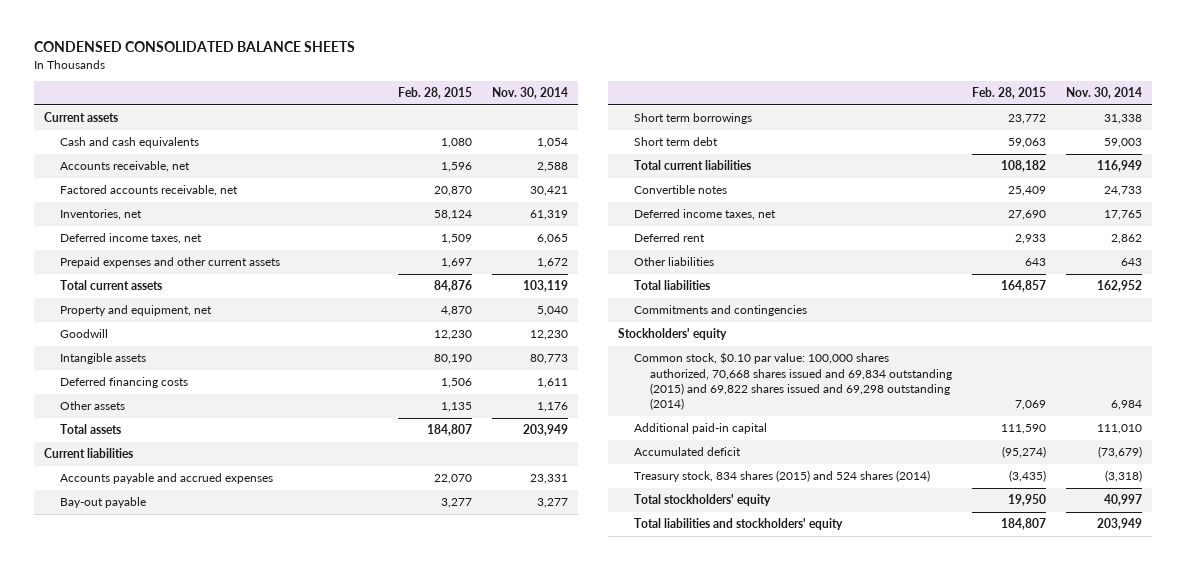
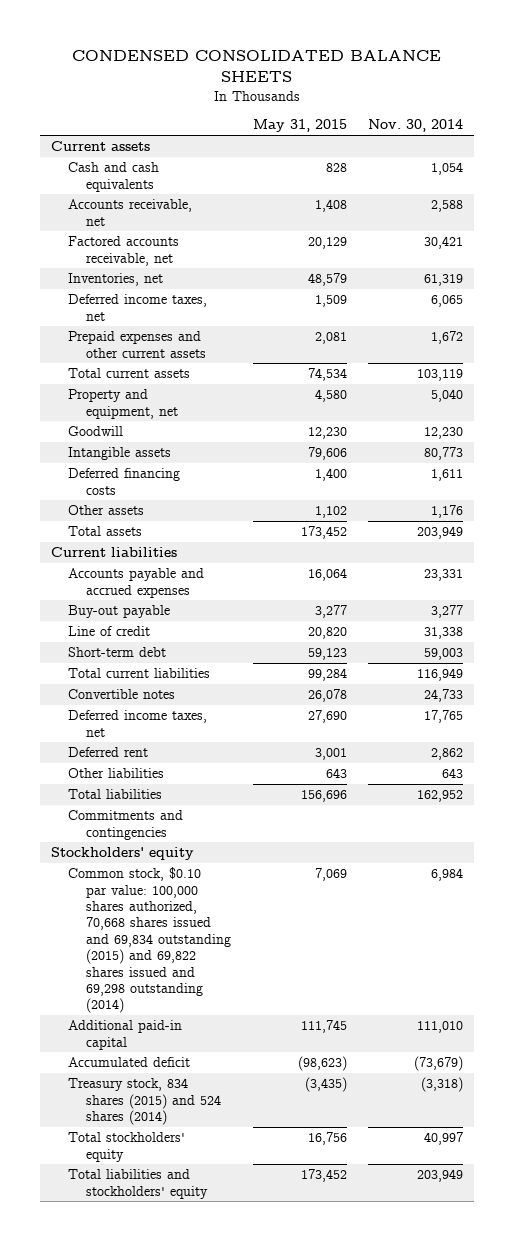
[398,86,473,99] Feb. 28, 2015 -> none
none -> [252,119,347,133] May 31, 2015
[59,497,146,509] Bay-out payable -> [68,605,171,619] Buy-out payable
[633,113,752,125] Short term borrowings -> [68,626,151,637] Line of credit
[633,137,718,147] Short term debt -> [68,647,167,658] Short-term debt

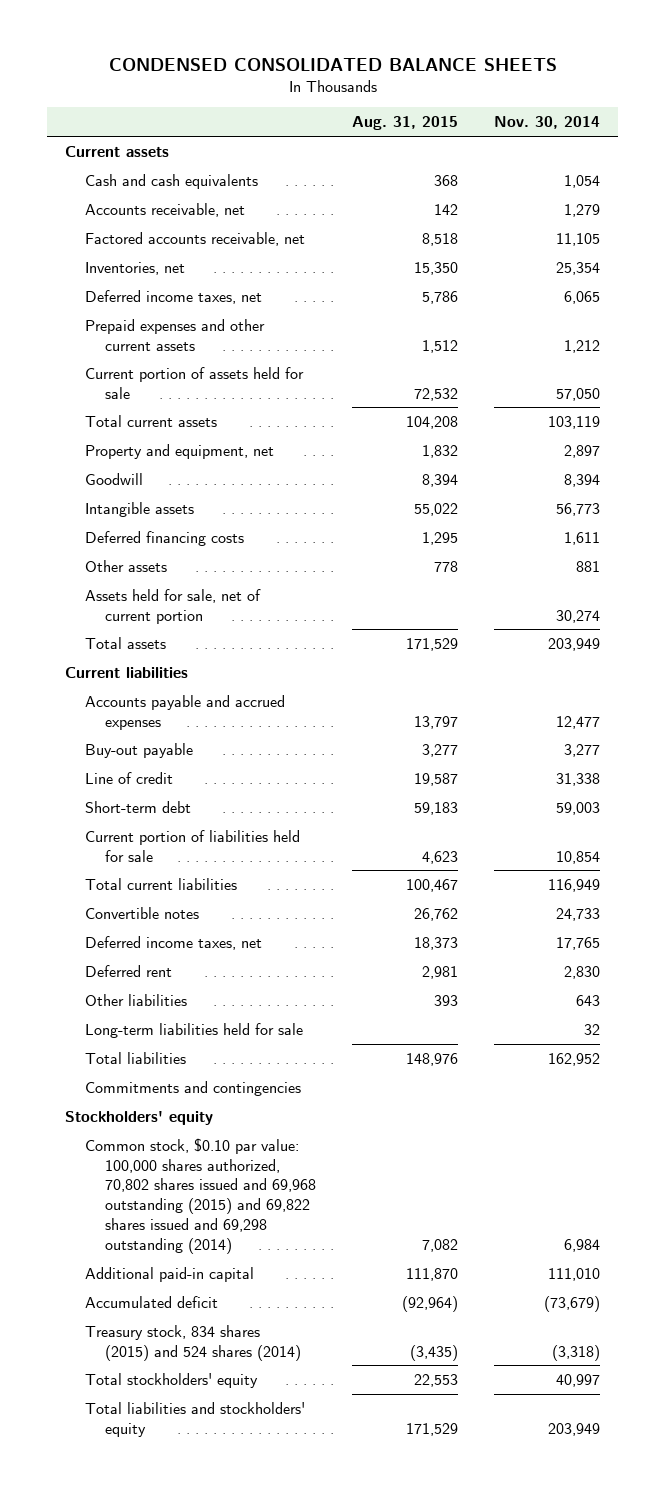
[252,119,347,133] May 31, 2015 -> none
none -> [351,116,458,131] Aug. 31, 2015
[431,200,464,213] 2,588 -> [564,203,601,217] 1,279
[424,236,464,250] 30,421 -> [556,232,601,246] 11,105
[424,274,464,287] 61,319 -> [556,261,601,275] 25,354
[431,331,464,345] 1,672 -> [564,339,601,353] 1,212
none -> [84,366,304,399] Current portion of assets held for sale
[431,389,464,403] 5,040 -> [564,444,601,458] 2,897
[424,427,464,440] 12,230 -> [564,473,601,487] 8,394
[424,447,464,461] 80,773 -> [556,502,601,516] 56,773
[431,505,464,519] 1,176 -> [576,560,601,572] 881
none -> [84,588,261,624] Assets held for sale, net of current portion
[424,569,464,582] 23,331 -> [556,715,601,729] 12,477
none -> [84,829,300,862] Current portion of liabilities held for sale
[431,748,464,761] 2,862 -> [564,965,601,979] 2,830
none -> [84,1022,303,1038] Long-term liabilities held for sale
[68,867,231,1014] Common stock, $0.10 par value: 100,000 shares authorized, 70,668 shares issued and 69,834 outstanding (2015) and 69,822 shares issued and 69,298 outstanding (2014) -> [84,1137,316,1254] Common stock, $0.10 par value: 100,000 shares authorized, 70,802 shares issued and 69,968 outstanding (2015) and 69,822 shares issued and 69,298 outstanding (2014)

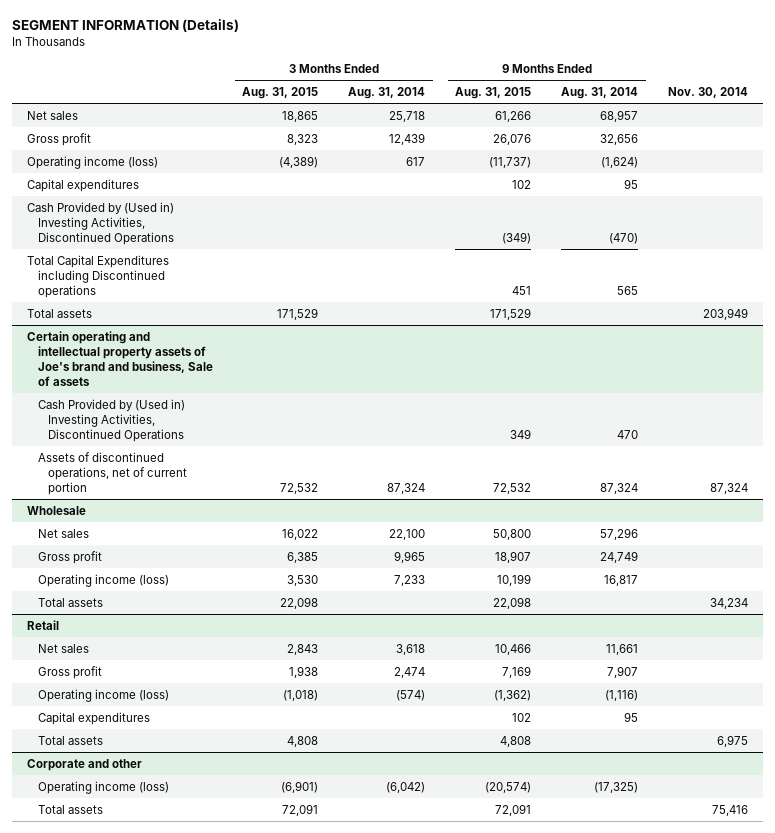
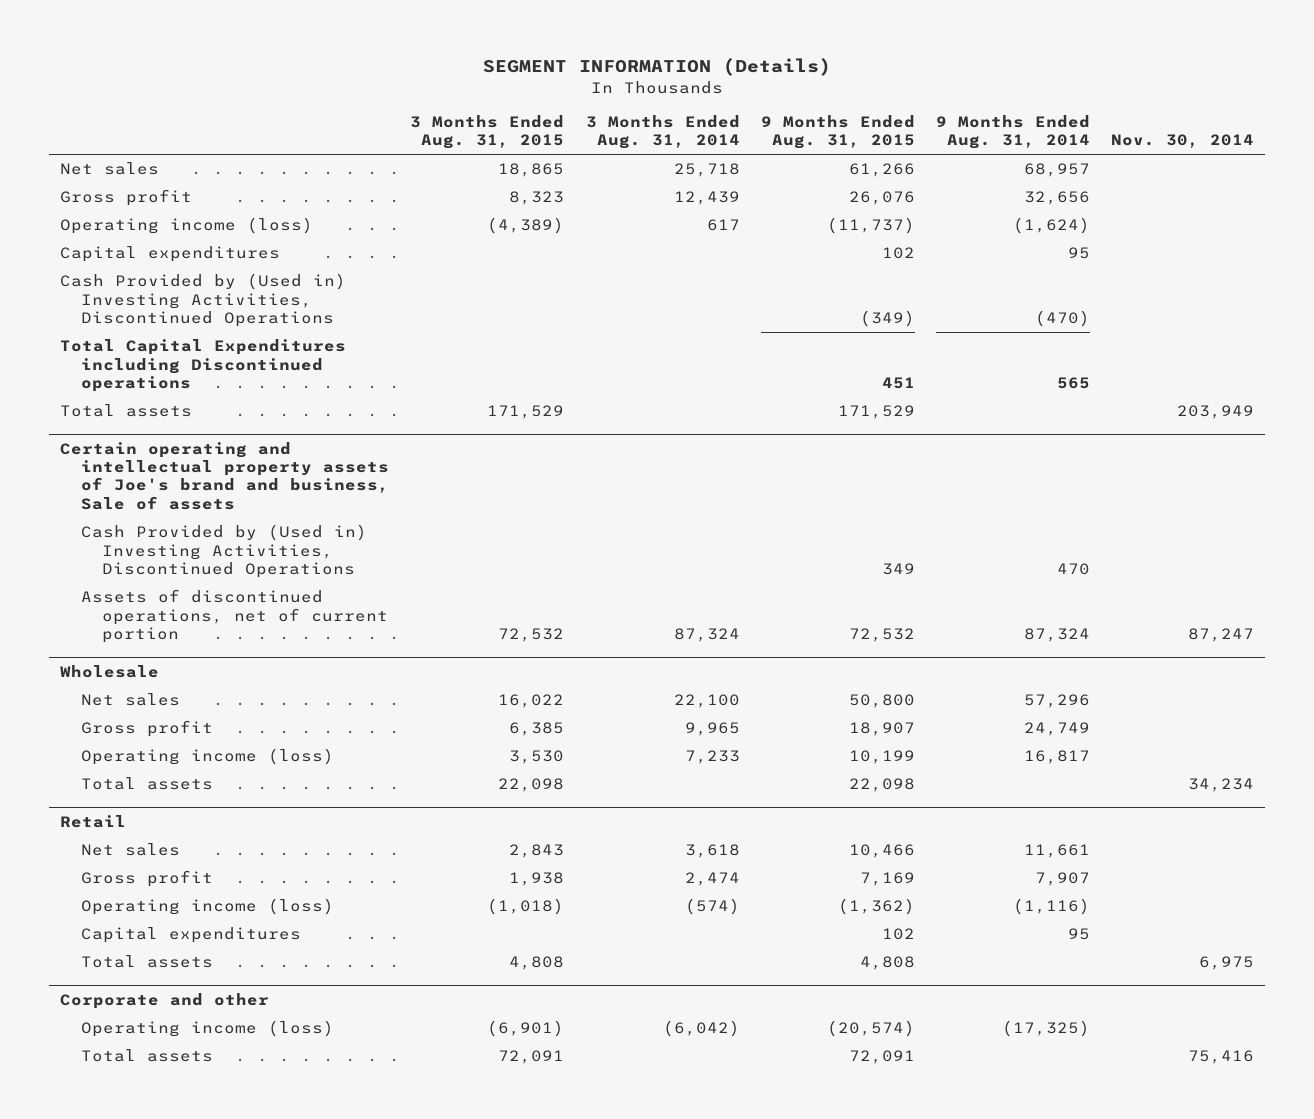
[709,482,748,494] 87,324 -> [1188,628,1255,643] 87,247

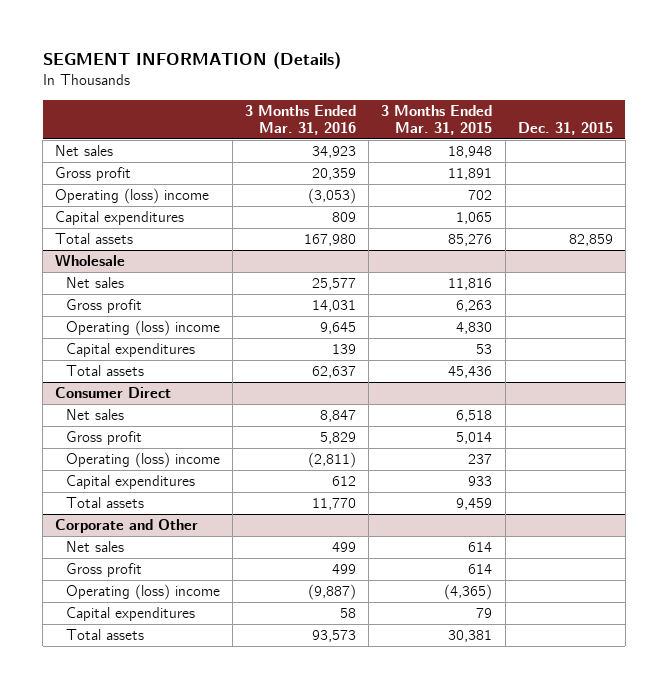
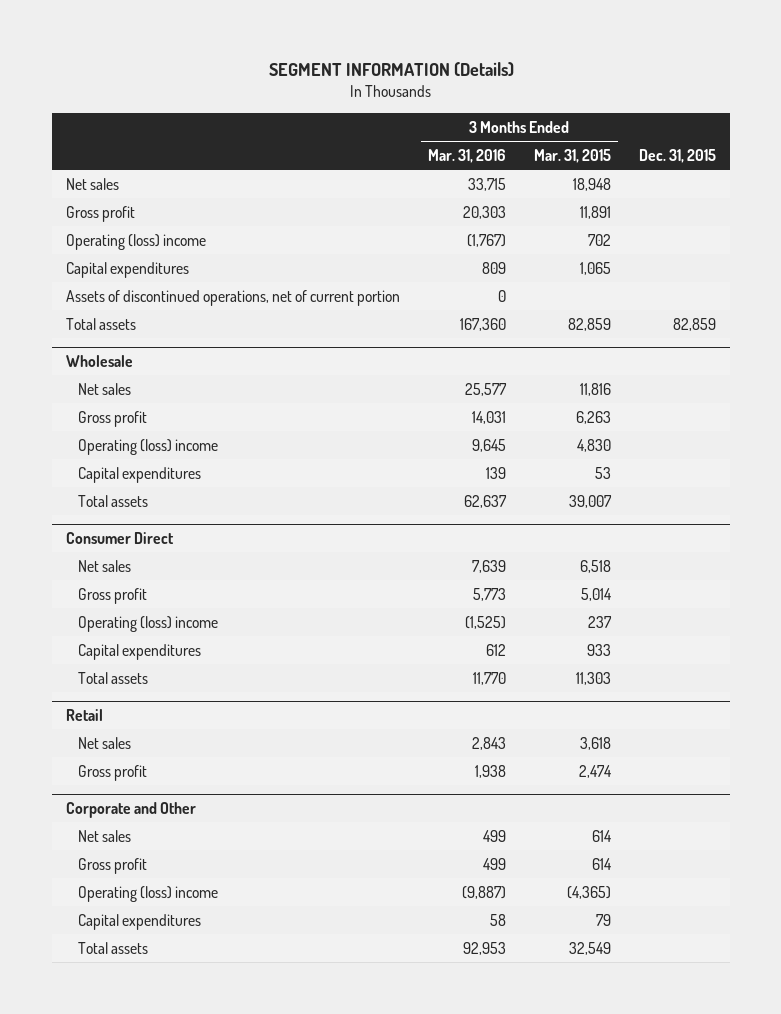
[312,145,357,158] 34,923 -> [467,177,506,191] 33,715
[312,167,357,180] 20,359 -> [462,205,506,219] 20,303
[308,187,357,204] (3,053) -> [466,233,506,247] (1,767)
none -> [65,289,400,306] Assets of discontinued operations, net of current portion
[304,233,357,246] 167,980 -> [459,317,506,331] 167,360
[448,233,493,246] 85,276 -> [567,317,611,331] 82,859
[448,365,493,378] 45,436 -> [568,494,612,508] 39,007
[320,409,357,422] 8,847 -> [471,559,506,573] 7,639
[320,431,357,444] 5,829 -> [472,587,506,601] 5,773
[308,451,357,468] (2,811) -> [464,615,506,629] (1,525)
[456,497,493,510] 9,459 -> [575,671,611,685] 11,303
none -> [65,708,103,721] Retail
none -> [78,736,132,749] Net sales
none -> [78,764,148,781] Gross profit
[312,629,357,642] 93,573 -> [462,941,506,955] 92,953
[448,629,493,642] 30,381 -> [568,941,611,955] 32,549

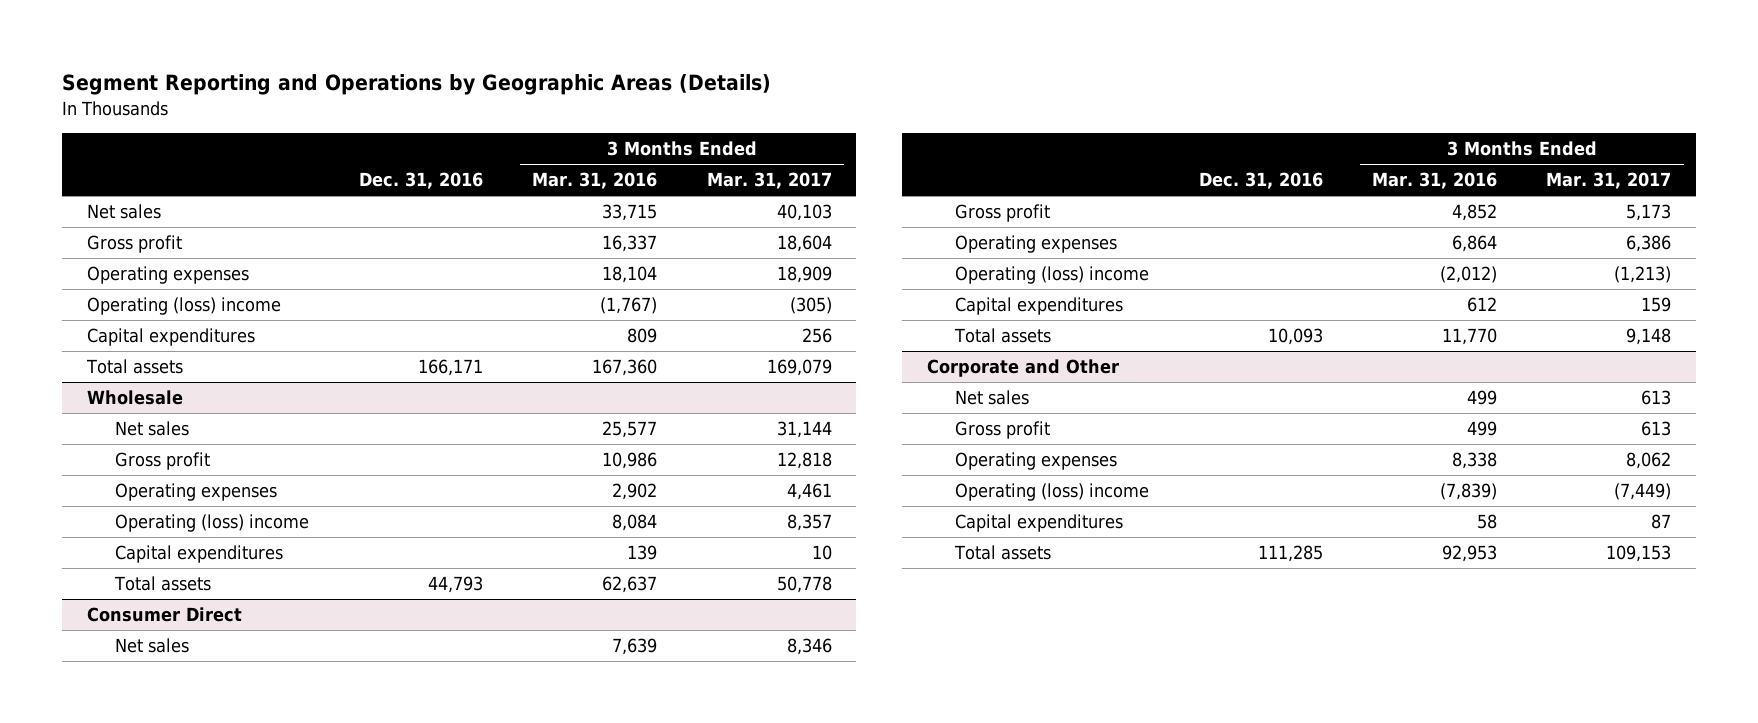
[268,62,514,78] SEGMENT INFORMATION (Details) -> [61,74,771,96] Segment Reporting and Operations by Geographic Areas (Details)
[533,148,611,163] Mar. 31, 2015 -> none
[638,148,716,163] Dec. 31, 2015 -> none
none -> [358,172,483,190] Dec. 31, 2016
none -> [706,172,832,190] Mar. 31, 2017
[462,205,506,219] 20,303 -> [602,235,658,253] 16,337
none -> [86,266,249,285] Operating expenses
[65,289,400,306] Assets of discontinued operations, net of current portion -> none
[471,410,506,424] 14,031 -> [602,452,658,470] 10,986
none -> [115,483,278,502] Operating expenses
[471,438,506,452] 9,645 -> [612,514,658,532] 8,084
[472,587,506,601] 5,773 -> [1452,204,1498,222] 4,852
none -> [955,235,1118,254] Operating expenses
[464,615,506,629] (1,525) -> [1440,266,1498,284] (2,012)
[65,708,103,721] Retail -> none
[78,736,132,749] Net sales -> none
[78,764,148,781] Gross profit -> none
none -> [955,452,1118,471] Operating expenses
[461,885,506,899] (9,887) -> [1440,483,1498,501] (7,839)

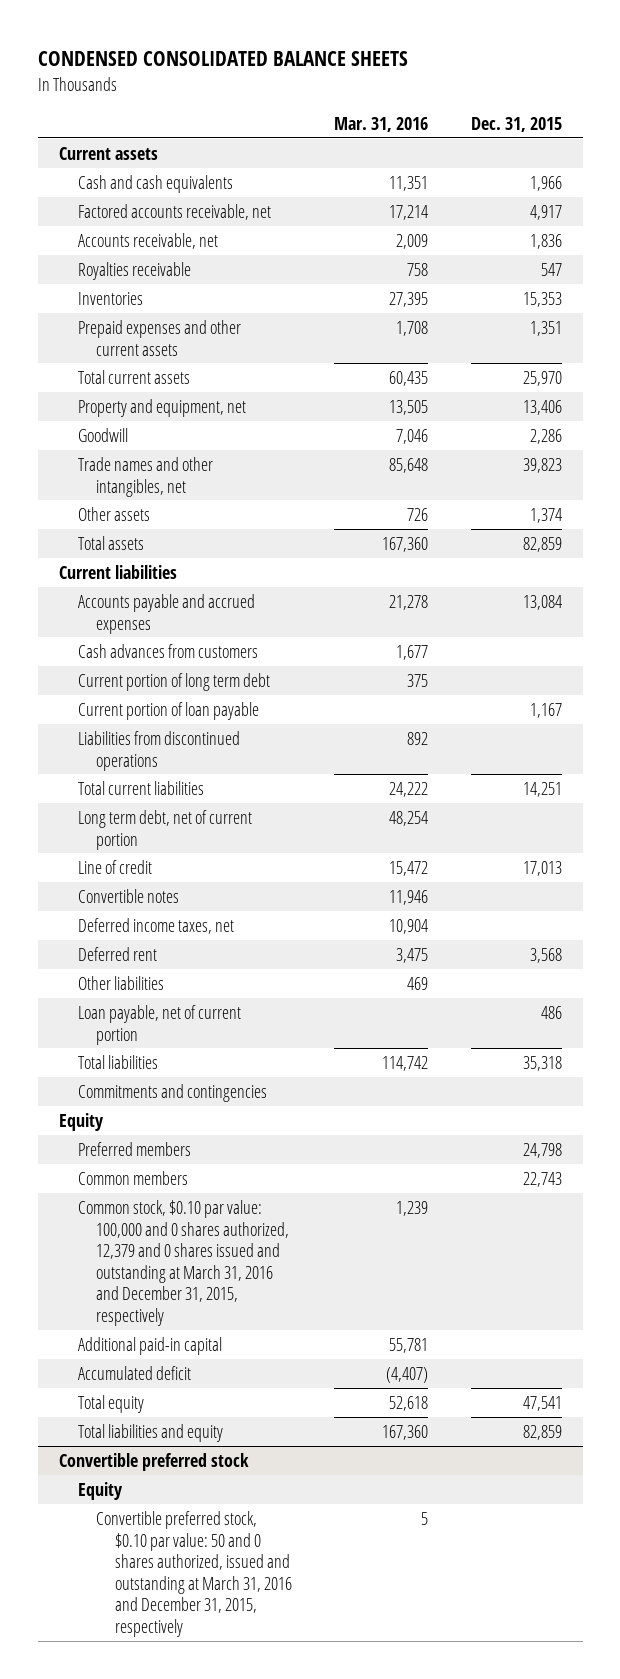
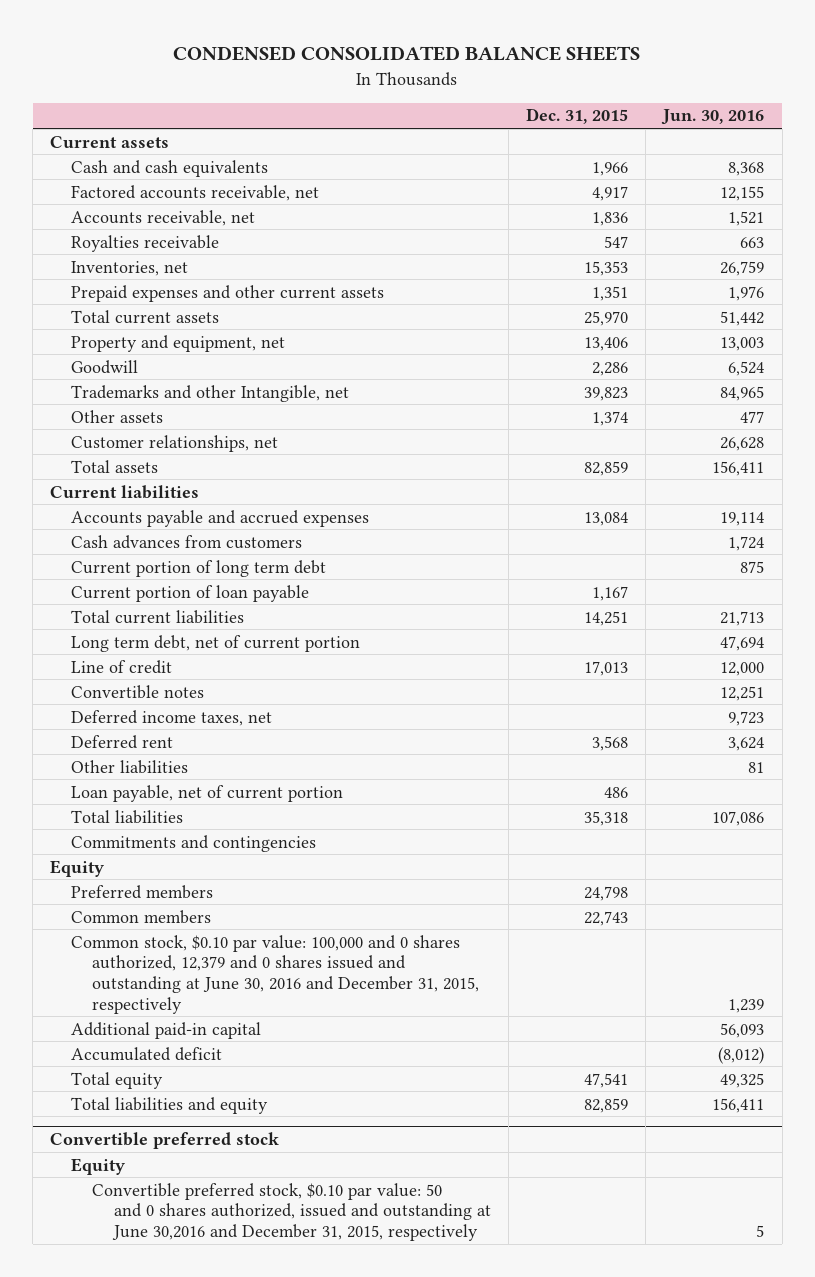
[334,116,429,132] Mar. 31, 2016 -> none
none -> [661,109,765,126] Jun. 30, 2016
[77,291,143,305] Inventories -> [71,260,189,276] Inventories, net
[77,456,213,497] Trade names and other intangibles, net -> [71,384,350,402] Trademarks and other Intangible, net
none -> [71,434,279,452] Customer relationships, net
[77,730,240,771] Liabilities from discontinued operations -> none
[77,1199,290,1326] Common stock, $0.10 par value: 100,000 and 0 shares authorized, 12,379 and 0 shares issued and outstanding at March 31, 2016 and December 31, 2015, respectively -> [71,934,480,1014] Common stock, $0.10 par value: 100,000 and 0 shares authorized, 12,379 and 0 shares issued and outstanding at June 30, 2016 and December 31, 2015, respectively
[96,1510,292,1637] Convertible preferred stock, $0.10 par value: 50 and 0 shares authorized, issued and outstanding at March 31, 2016 and December 31, 2015, respectively -> [92,1182,491,1241] Convertible preferred stock, $0.10 par value: 50 and 0 shares authorized, issued and outstanding at June 30,2016 and December 31, 2015, respectively

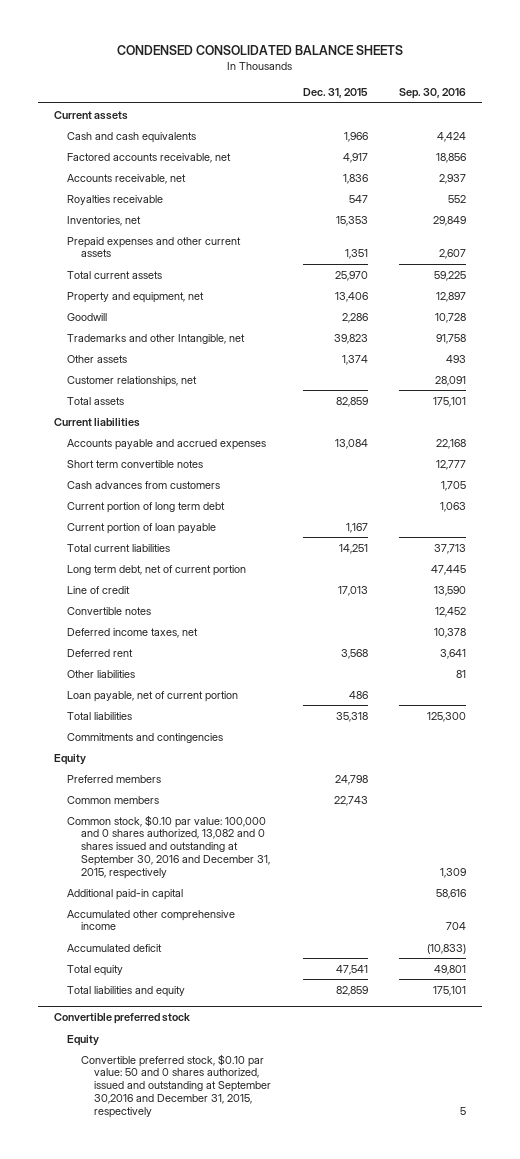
[661,109,765,126] Jun. 30, 2016 -> none
none -> [399,87,467,99] Sep. 30, 2016
none -> [67,459,204,468] Short term convertible notes
[71,934,480,1014] Common stock, $0.10 par value: 100,000 and 0 shares authorized, 12,379 and 0 shares issued and outstanding at June 30, 2016 and December 31, 2015, respectively -> [67,814,270,879] Common stock, $0.10 par value: 100,000 and 0 shares authorized, 13,082 and 0 shares issued and outstanding at September 30, 2016 and December 31, 2015, respectively
none -> [67,909,236,931] Accumulated other comprehensive income
[92,1182,491,1241] Convertible preferred stock, $0.10 par value: 50 and 0 shares authorized, issued and outstanding at June 30,2016 and December 31, 2015, respectively -> [80,1053,272,1118] Convertible preferred stock, $0.10 par value: 50 and 0 shares authorized, issued and outstanding at September 30,2016 and December 31, 2015, respectively

